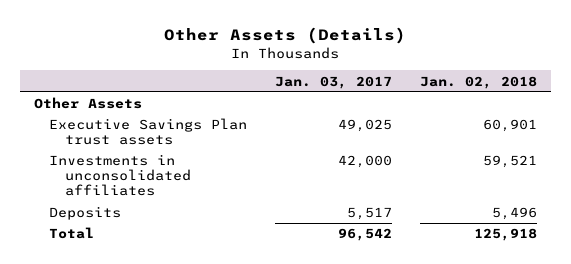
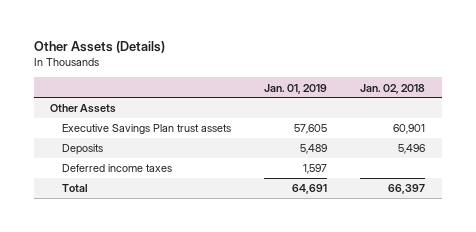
[275,75,393,89] Jan. 03, 2017 -> none
none -> [264,83,328,94] Jan. 01, 2019
[49,154,191,197] Investments in unconsolidated affiliates -> none
none -> [62,164,173,173] Deferred income taxes
[473,228,537,242] 125,918 -> [388,184,426,195] 66,397

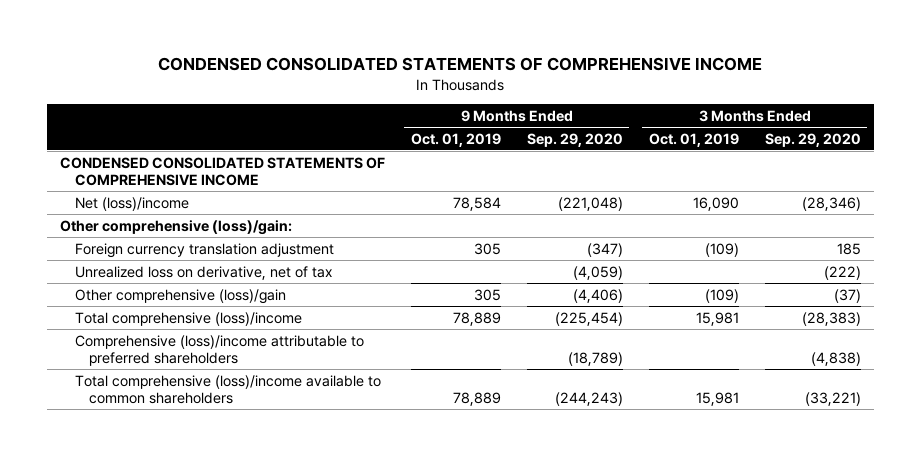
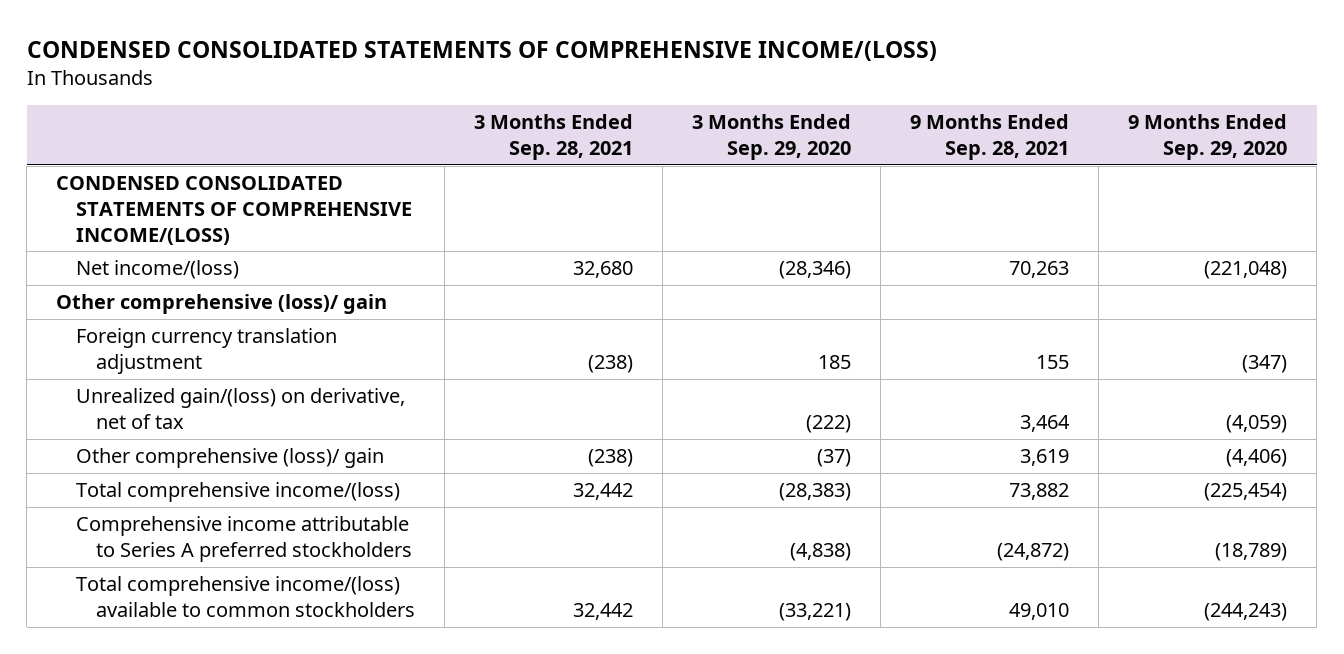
[158,56,763,71] CONDENSED CONSOLIDATED STATEMENTS OF COMPREHENSIVE INCOME -> [26,40,937,61] CONDENSED CONSOLIDATED STATEMENTS OF COMPREHENSIVE INCOME/(LOSS)
[410,132,501,147] Oct. 01, 2019 -> none
[648,132,739,147] Oct. 01, 2019 -> none
none -> [473,114,633,160] 3 Months Ended Sep. 28, 2021
none -> [910,114,1070,160] 9 Months Ended Sep. 28, 2021
[59,156,385,186] CONDENSED CONSOLIDATED STATEMENTS OF COMPREHENSIVE INCOME -> [56,176,413,245] CONDENSED CONSOLIDATED STATEMENTS OF COMPREHENSIVE INCOME/(LOSS)
[74,196,189,211] Net (loss)/income -> [76,260,240,280] Net income/(loss)
[59,219,292,235] Other comprehensive (loss)/gain: -> [56,294,388,315] Other comprehensive (loss)/ gain
[74,265,332,280] Unrealized loss on derivative, net of tax -> [76,388,406,429] Unrealized gain/(loss) on derivative, net of tax
[74,288,286,304] Other comprehensive (loss)/gain -> [76,448,385,469] Other comprehensive (loss)/ gain
[74,311,302,326] Total comprehensive (loss)/income -> [76,482,401,503] Total comprehensive income/(loss)
[74,334,364,366] Comprehensive (loss)/income attributable to preferred shareholders -> [76,516,412,562] Comprehensive income attributable to Series A preferred stockholders
[74,374,381,404] Total comprehensive (loss)/income available to common shareholders -> [76,576,415,617] Total comprehensive income/(loss) available to common stockholders

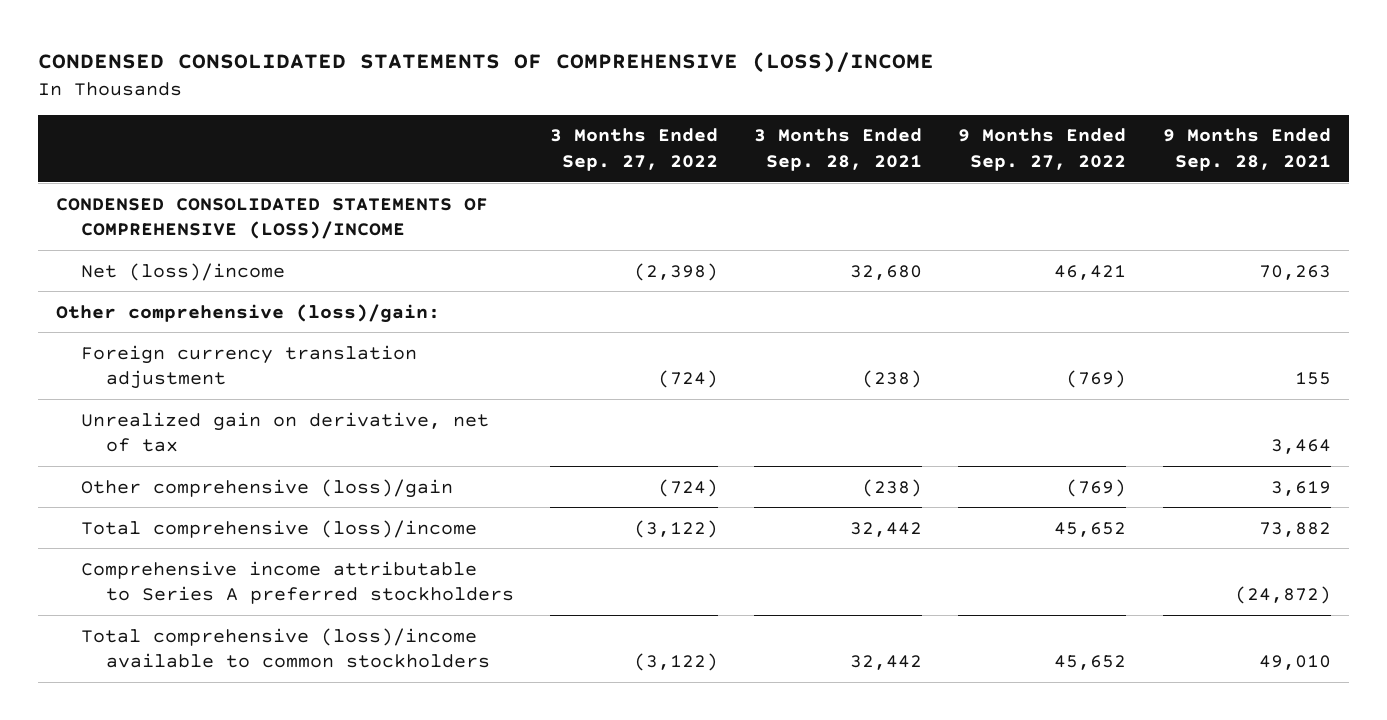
[26,40,937,61] CONDENSED CONSOLIDATED STATEMENTS OF COMPREHENSIVE INCOME/(LOSS) -> [37,52,934,74] CONDENSED CONSOLIDATED STATEMENTS OF COMPREHENSIVE (LOSS)/INCOME
[691,114,851,160] 3 Months Ended Sep. 29, 2020 -> none
[1128,114,1288,160] 9 Months Ended Sep. 29, 2020 -> none
none -> [549,128,718,172] 3 Months Ended Sep. 27, 2022
none -> [958,128,1127,172] 9 Months Ended Sep. 27, 2022
[56,176,413,245] CONDENSED CONSOLIDATED STATEMENTS OF COMPREHENSIVE INCOME/(LOSS) -> [55,197,488,240] CONDENSED CONSOLIDATED STATEMENTS OF COMPREHENSIVE (LOSS)/INCOME
[76,260,240,280] Net income/(loss) -> [80,262,285,281] Net (loss)/income
[56,294,388,315] Other comprehensive (loss)/ gain -> [55,303,440,323] Other comprehensive (loss)/gain:
[76,388,406,429] Unrealized gain/(loss) on derivative, net of tax -> [80,411,489,453] Unrealized gain on derivative, net of tax
[76,448,385,469] Other comprehensive (loss)/ gain -> [80,478,453,498] Other comprehensive (loss)/gain
[76,482,401,503] Total comprehensive income/(loss) -> [80,519,477,538] Total comprehensive (loss)/income
[76,576,415,617] Total comprehensive income/(loss) available to common stockholders -> [80,627,490,669] Total comprehensive (loss)/income available to common stockholders

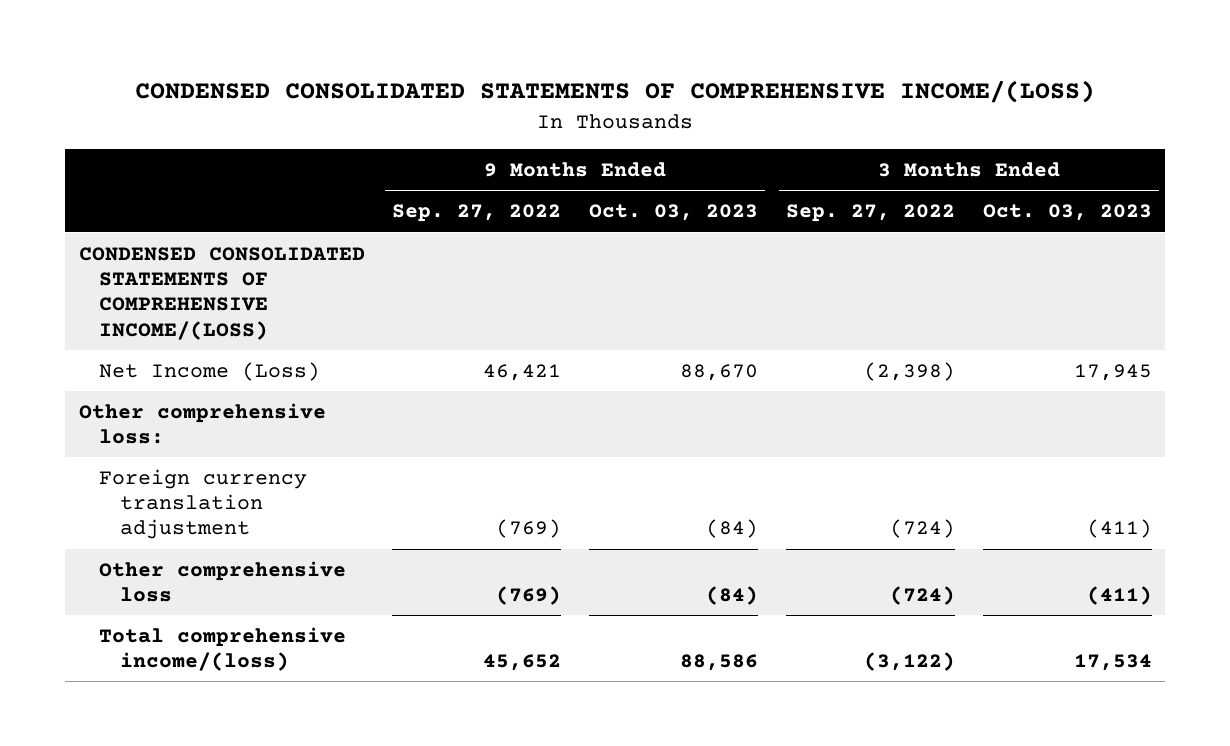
[37,52,934,74] CONDENSED CONSOLIDATED STATEMENTS OF COMPREHENSIVE (LOSS)/INCOME -> [135,80,1096,104] CONDENSED CONSOLIDATED STATEMENTS OF COMPREHENSIVE INCOME/(LOSS)
[754,128,923,172] 3 Months Ended Sep. 28, 2021 -> none
[1162,128,1331,172] 9 Months Ended Sep. 28, 2021 -> none
none -> [589,204,759,222] Oct. 03, 2023
none -> [982,204,1152,222] Oct. 03, 2023
[55,197,488,240] CONDENSED CONSOLIDATED STATEMENTS OF COMPREHENSIVE (LOSS)/INCOME -> [78,246,365,340] CONDENSED CONSOLIDATED STATEMENTS OF COMPREHENSIVE INCOME/(LOSS)
[80,262,285,281] Net (loss)/income -> [99,361,321,381] Net Income (Loss)
[55,303,440,323] Other comprehensive (loss)/gain: -> [78,402,326,445] Other comprehensive loss:
[80,411,489,453] Unrealized gain on derivative, net of tax -> none
[80,560,514,605] Comprehensive income attributable to Series A preferred stockholders -> none
[80,627,490,669] Total comprehensive (loss)/income available to common stockholders -> none
[80,478,453,498] Other comprehensive (loss)/gain -> [99,560,347,603] Other comprehensive loss
[80,519,477,538] Total comprehensive (loss)/income -> [99,626,347,672] Total comprehensive income/(loss)

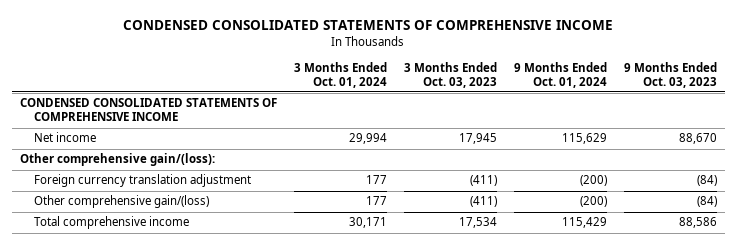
[135,80,1096,104] CONDENSED CONSOLIDATED STATEMENTS OF COMPREHENSIVE INCOME/(LOSS) -> [123,19,614,30] CONDENSED CONSOLIDATED STATEMENTS OF COMPREHENSIVE INCOME
[392,204,562,223] Sep. 27, 2022 -> none
[785,204,955,223] Sep. 27, 2022 -> none
none -> [294,61,388,88] 3 Months Ended Oct. 01, 2024
none -> [513,61,607,88] 9 Months Ended Oct. 01, 2024
[78,246,365,340] CONDENSED CONSOLIDATED STATEMENTS OF COMPREHENSIVE INCOME/(LOSS) -> [20,98,278,122] CONDENSED CONSOLIDATED STATEMENTS OF COMPREHENSIVE INCOME
[99,361,321,381] Net Income (Loss) -> [34,132,97,143] Net income
[78,402,326,445] Other comprehensive loss: -> [20,153,216,167] Other comprehensive gain/(loss):
[99,560,347,603] Other comprehensive loss -> [34,195,210,209] Other comprehensive gain/(loss)
[99,626,347,672] Total comprehensive income/(loss) -> [34,216,190,230] Total comprehensive income

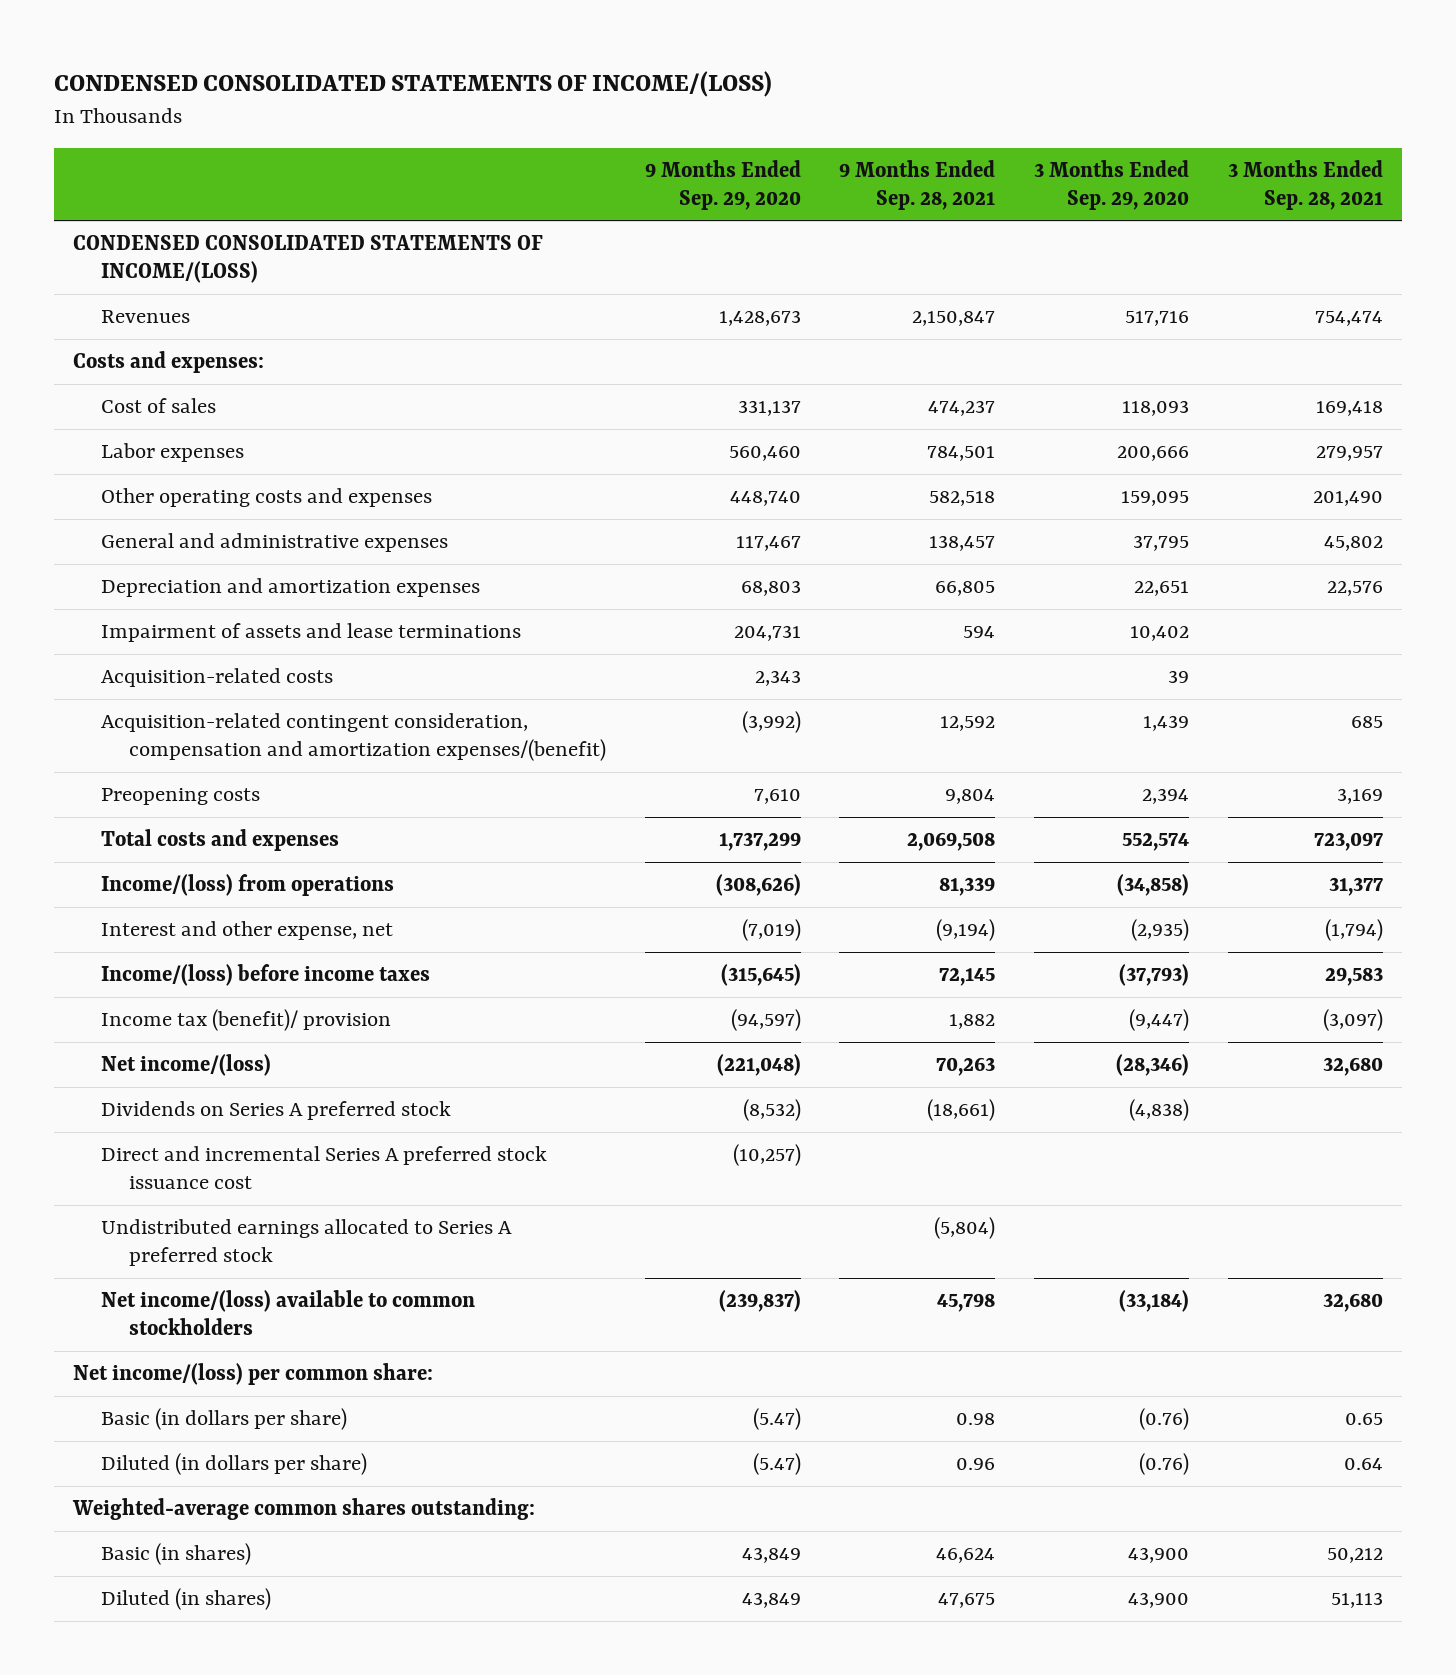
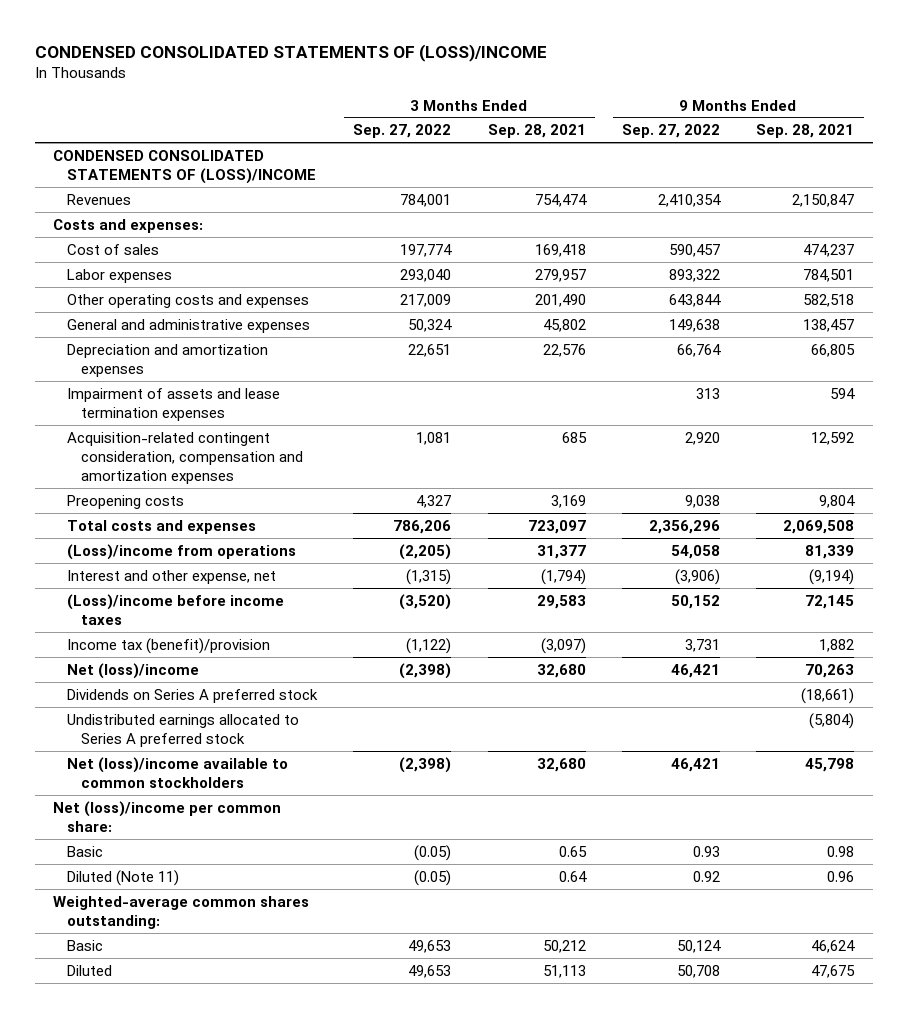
[53,71,772,98] CONDENSED CONSOLIDATED STATEMENTS OF INCOME/(LOSS) -> [34,44,547,63] CONDENSED CONSOLIDATED STATEMENTS OF (LOSS)/INCOME
[644,159,801,210] 9 Months Ended Sep. 29, 2020 -> none
[1034,159,1190,210] 3 Months Ended Sep. 29, 2020 -> none
none -> [353,124,452,139] Sep. 27, 2022
none -> [622,124,721,139] Sep. 27, 2022
[73,235,544,284] CONDENSED CONSOLIDATED STATEMENTS OF INCOME/(LOSS) -> [53,149,316,184] CONDENSED CONSOLIDATED STATEMENTS OF (LOSS)/INCOME
[101,668,334,688] Acquisition-related costs -> none
[101,623,522,643] Impairment of assets and lease terminations -> [66,387,280,421] Impairment of assets and lease termination expenses
[101,713,607,762] Acquisition-related contingent consideration, compensation and amortization expenses/(benefit) -> [66,431,303,485] Acquisition-related contingent consideration, compensation and amortization expenses
[101,874,395,897] Income/(loss) from operations -> [66,543,296,560] (Loss)/income from operations
[101,964,431,987] Income/(loss) before income taxes -> [66,593,284,625] (Loss)/income before income taxes
[101,1009,392,1032] Income tax (benefit)/ provision -> [66,637,270,654] Income tax (benefit)/provision
[101,1054,272,1077] Net income/(loss) -> [66,662,199,679] Net (loss)/income
[101,1146,548,1190] Direct and incremental Series A preferred stock issuance cost -> none
[101,1290,476,1336] Net income/(loss) available to common stockholders -> [66,756,288,788] Net (loss)/income available to common stockholders
[73,1363,434,1386] Net income/(loss) per common share: -> [53,800,282,832] Net (loss)/income per common share:
[101,1408,348,1431] Basic (in dollars per share) -> [66,845,103,857] Basic
[101,1453,368,1476] Diluted (in dollars per share) -> [66,869,179,886] Diluted (Note 11)
[101,1543,252,1566] Basic (in shares) -> [66,939,103,951] Basic
[101,1588,272,1611] Diluted (in shares) -> [66,964,112,976] Diluted

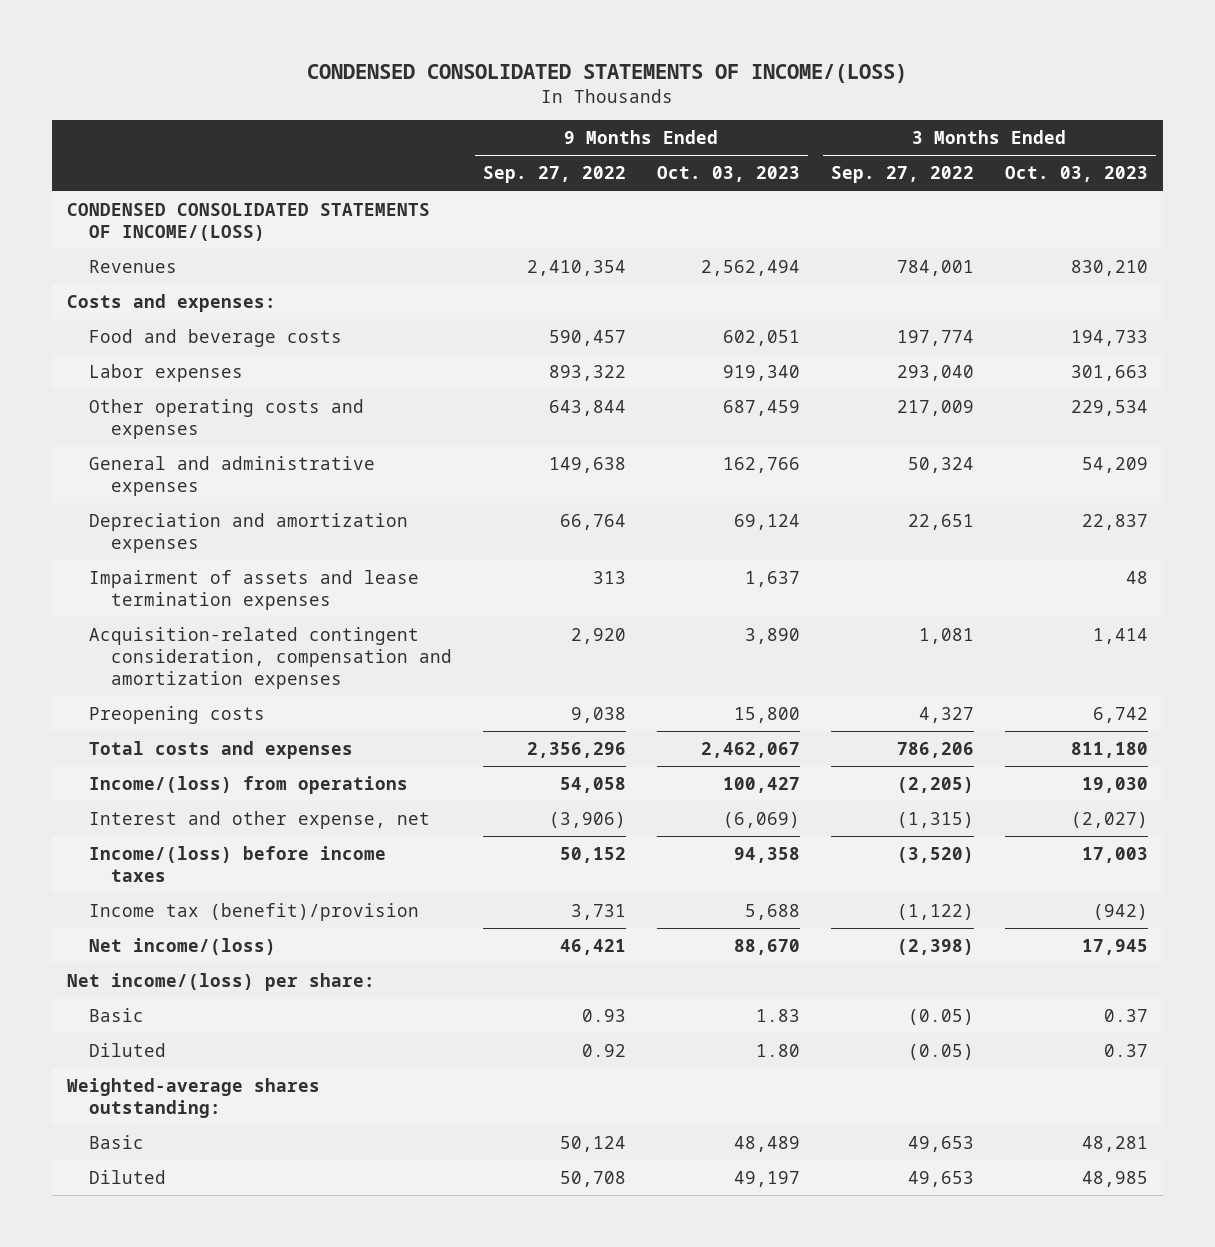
[34,44,547,63] CONDENSED CONSOLIDATED STATEMENTS OF (LOSS)/INCOME -> [307,63,908,83] CONDENSED CONSOLIDATED STATEMENTS OF INCOME/(LOSS)
[487,124,586,139] Sep. 28, 2021 -> none
[756,124,855,139] Sep. 28, 2021 -> none
none -> [656,166,800,183] Oct. 03, 2023
none -> [1004,166,1148,183] Oct. 03, 2023
[53,149,316,184] CONDENSED CONSOLIDATED STATEMENTS OF (LOSS)/INCOME -> [67,202,431,241] CONDENSED CONSOLIDATED STATEMENTS OF INCOME/(LOSS)
[66,243,159,255] Cost of sales -> [88,328,342,347] Food and beverage costs
[66,543,296,560] (Loss)/income from operations -> [88,775,408,794] Income/(loss) from operations
[66,593,284,625] (Loss)/income before income taxes -> [88,845,386,882] Income/(loss) before income taxes
[66,688,318,703] Dividends on Series A preferred stock -> none
[66,713,299,747] Undistributed earnings allocated to Series A preferred stock -> none
[66,756,288,788] Net (loss)/income available to common stockholders -> none
[66,662,199,679] Net (loss)/income -> [88,937,276,955] Net income/(loss)
[53,800,282,832] Net (loss)/income per common share: -> [67,972,376,991] Net income/(loss) per share:
[66,869,179,886] Diluted (Note 11) -> [88,1042,166,1057] Diluted
[53,895,310,929] Weighted-average common shares outstanding: -> [67,1077,321,1118] Weighted-average shares outstanding:

